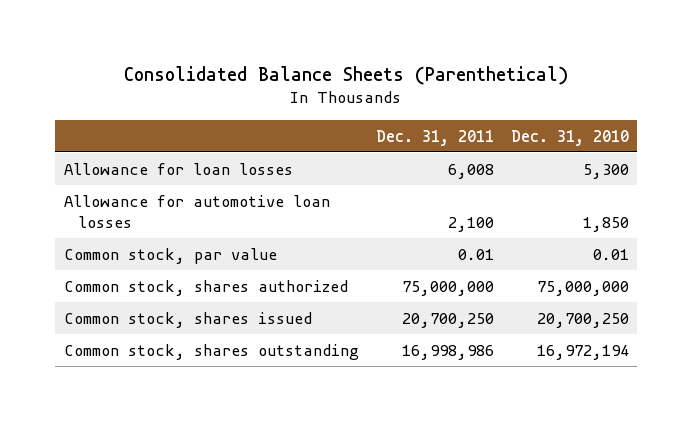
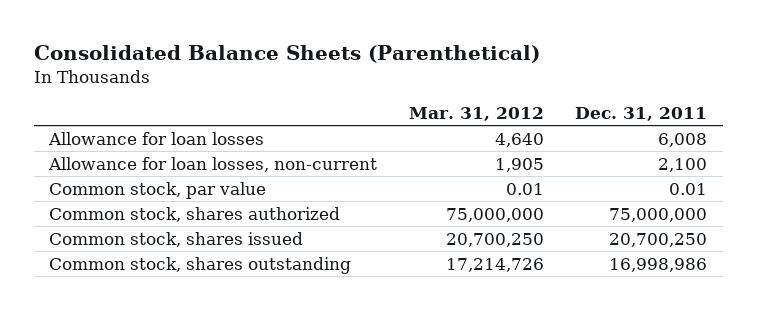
[510,129,629,146] Dec. 31, 2010 -> none
none -> [408,107,544,122] Mar. 31, 2012
[63,194,330,229] Allowance for automotive loan losses -> [48,156,378,172] Allowance for loan losses, non-current

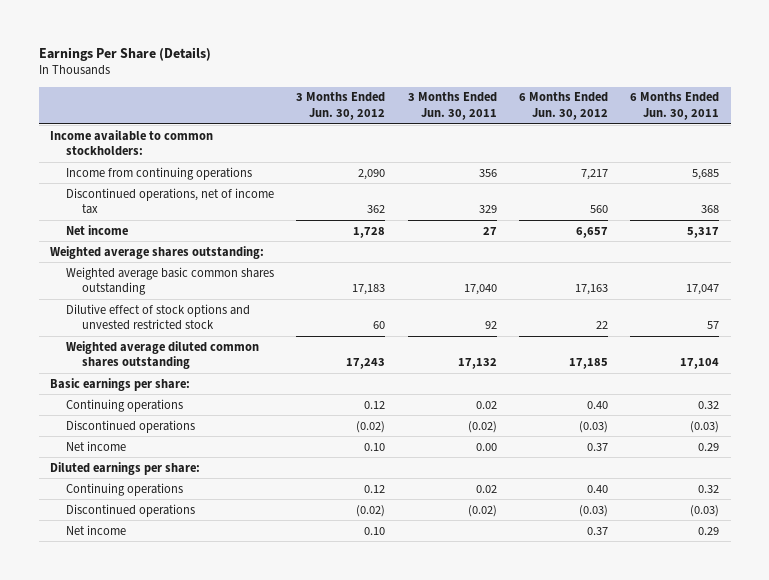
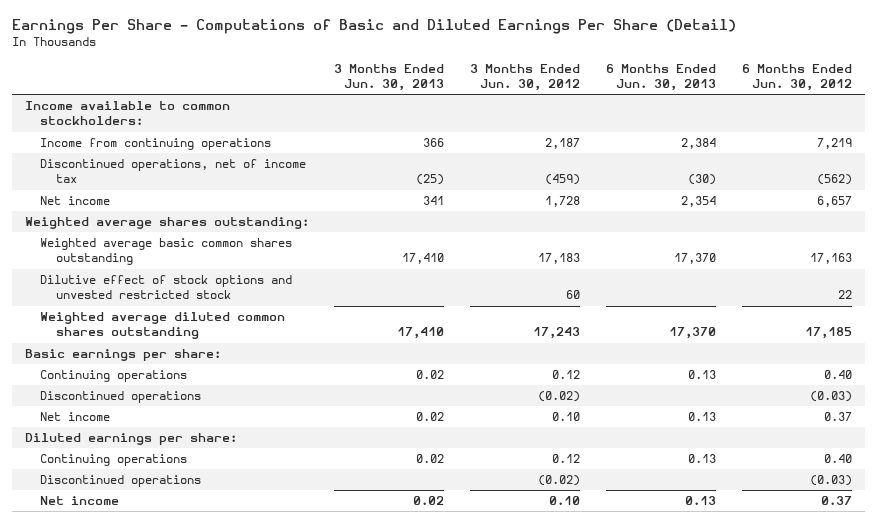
[38,46,211,61] Earnings Per Share (Details) -> [11,18,736,34] Earnings Per Share - Computations of Basic and Diluted Earnings Per Share (Detail)
[407,92,497,121] 3 Months Ended Jun. 30, 2011 -> none
[630,92,720,121] 6 Months Ended Jun. 30, 2011 -> none
none -> [334,63,445,92] 3 Months Ended Jun. 30, 2013
none -> [606,63,717,92] 6 Months Ended Jun. 30, 2013
[358,168,386,180] 2,090 -> [545,138,581,150] 2,187
[580,168,608,180] 7,217 -> [816,138,852,150] 7,219
[367,205,386,214] 362 -> [545,174,581,186] (459)
[589,205,608,214] 560 -> [816,174,852,186] (562)

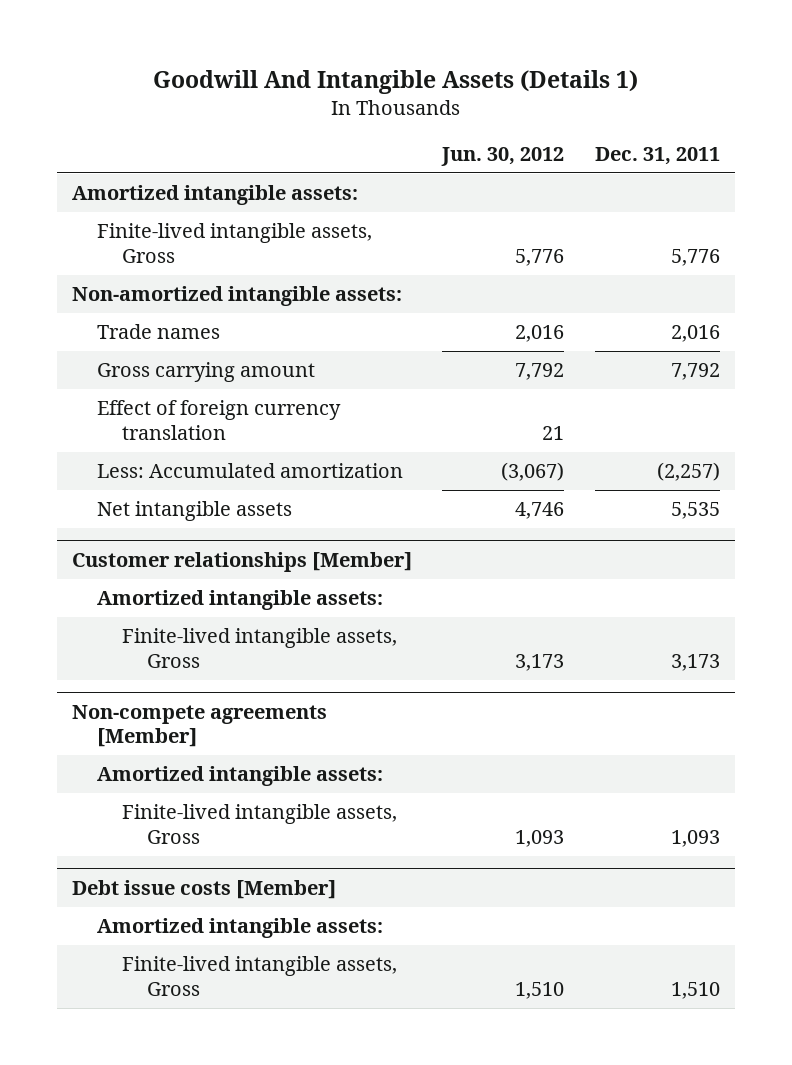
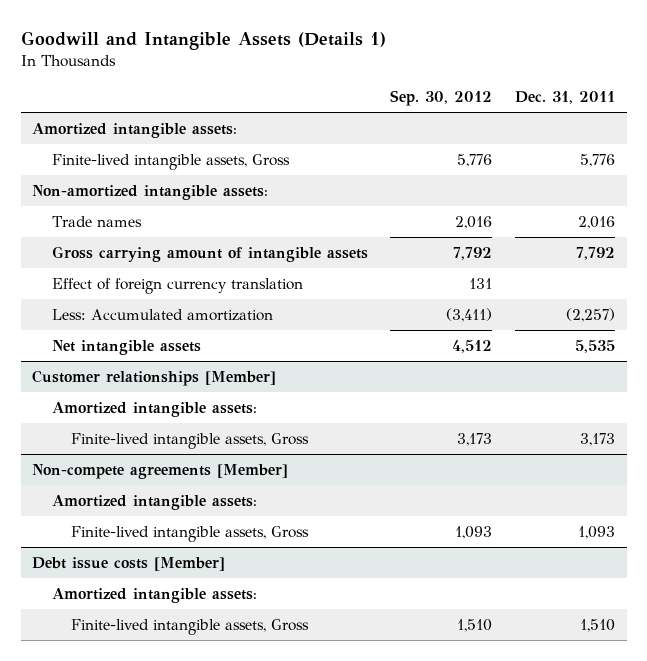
[152,69,638,94] Goodwill And Intangible Assets (Details 1) -> [20,30,386,50] Goodwill and Intangible Assets (Details 1)
[441,146,565,166] Jun. 30, 2012 -> none
none -> [390,90,493,107] Sep. 30, 2012
[97,362,316,383] Gross carrying amount -> [51,245,368,262] Gross carrying amount of intangible assets

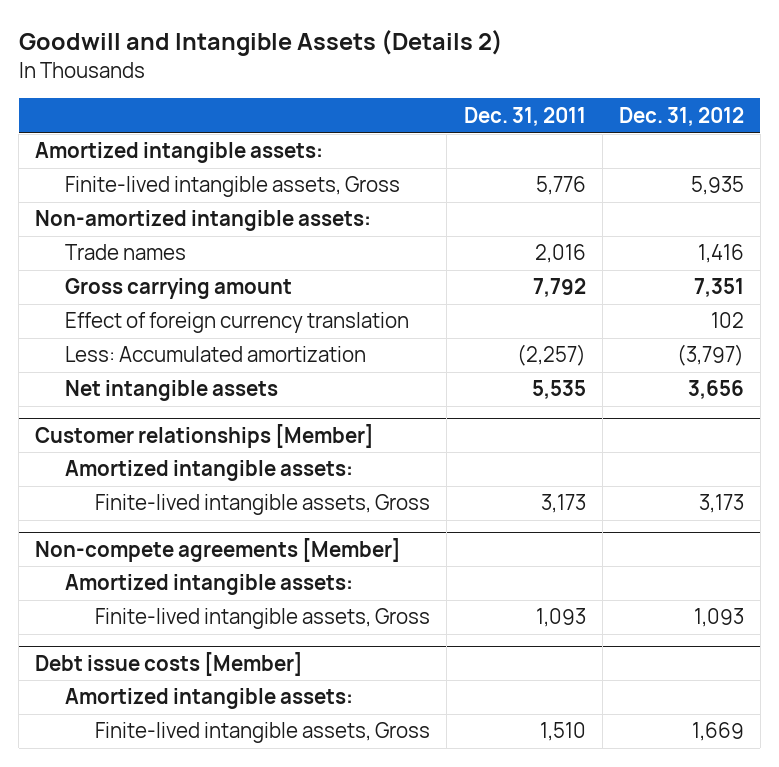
[20,30,386,50] Goodwill and Intangible Assets (Details 1) -> [18,30,503,57] Goodwill and Intangible Assets (Details 2)
[390,90,493,107] Sep. 30, 2012 -> none
none -> [618,106,744,126] Dec. 31, 2012
[51,245,368,262] Gross carrying amount of intangible assets -> [65,278,293,300] Gross carrying amount

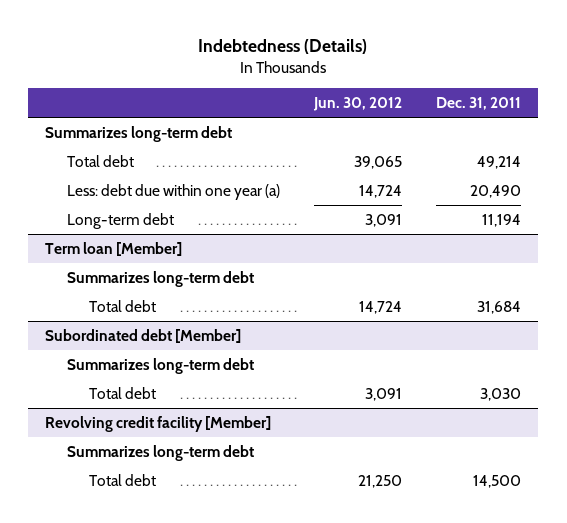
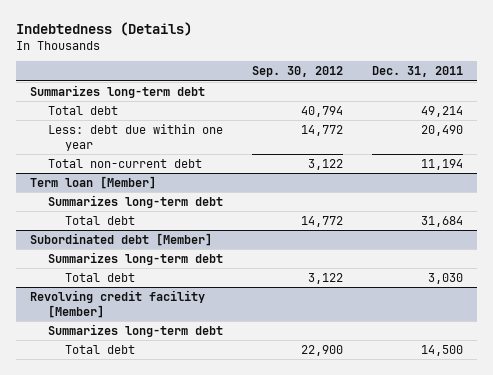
[313,97,403,112] Jun. 30, 2012 -> none
none -> [251,66,343,78] Sep. 30, 2012
[67,184,281,201] Less: debt due within one year (a) -> [47,123,223,151] Less: debt due within one year
[67,213,175,230] Long-term debt -> [47,158,202,168] Total non-current debt

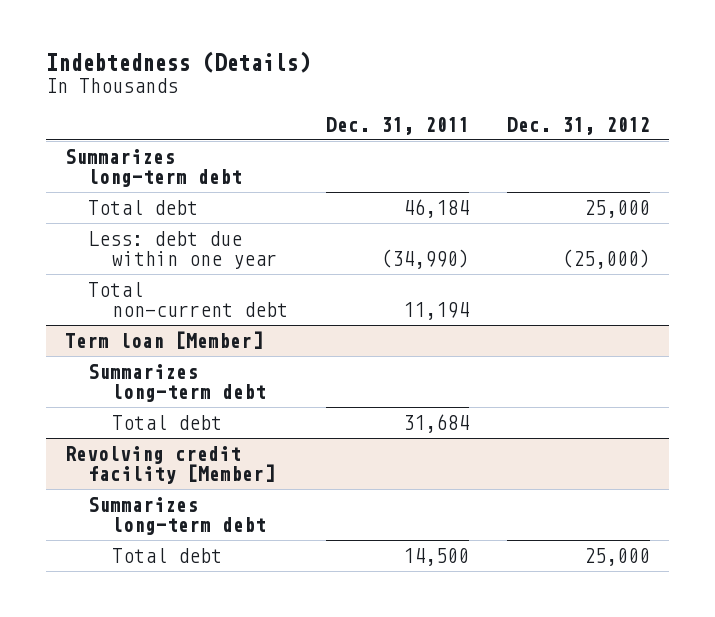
[251,66,343,78] Sep. 30, 2012 -> none
none -> [506,116,650,135] Dec. 31, 2012
[420,105,463,117] 49,214 -> [402,198,469,218] 46,184
[420,124,463,136] 20,490 -> [380,249,469,270] (34,990)
[30,232,213,246] Subordinated debt [Member] -> none
[47,251,223,265] Summarizes long-term debt -> none
[64,272,135,282] Total debt -> none

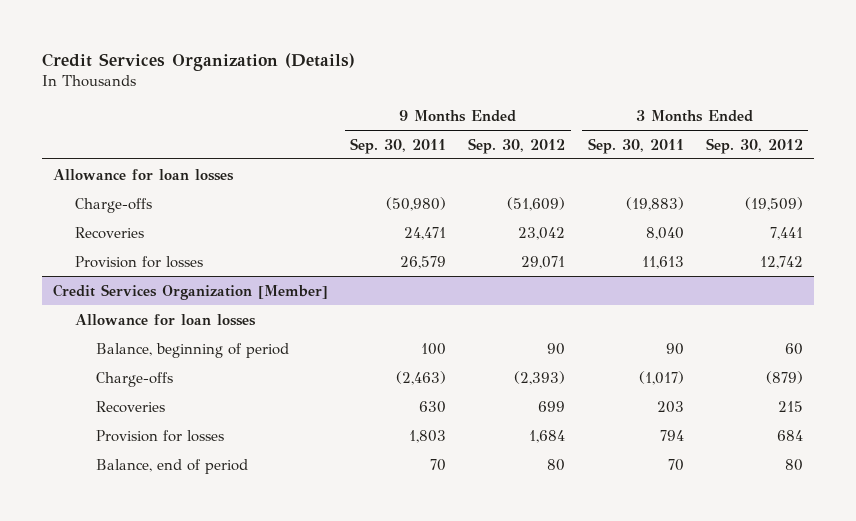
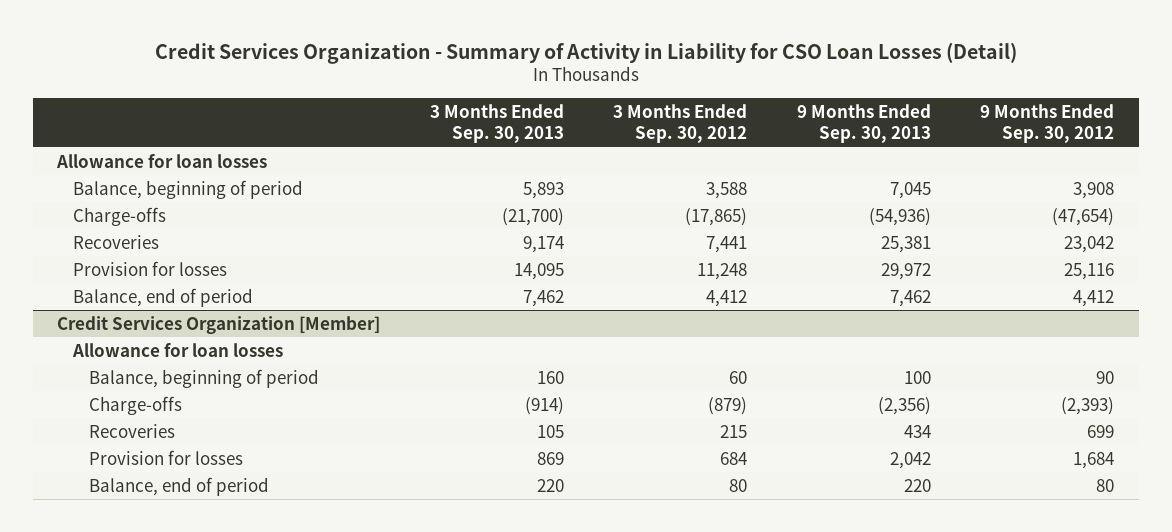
[42,52,356,71] Credit Services Organization (Details) -> [154,41,1017,64] Credit Services Organization - Summary of Activity in Liability for CSO Loan Losses (Detail)
[350,137,447,154] Sep. 30, 2011 -> none
[587,137,684,154] Sep. 30, 2011 -> none
none -> [429,103,564,144] 3 Months Ended Sep. 30, 2013
none -> [796,103,931,144] 9 Months Ended Sep. 30, 2013
none -> [73,179,304,199] Balance, beginning of period
[507,196,566,211] (51,609) -> [1052,207,1115,226] (47,654)
[744,196,803,211] (19,509) -> [685,207,748,226] (17,865)
[521,255,566,269] 29,071 -> [1064,262,1115,280] 25,116
[759,255,803,269] 12,742 -> [697,262,748,280] 11,248
none -> [73,287,254,307] Balance, end of period

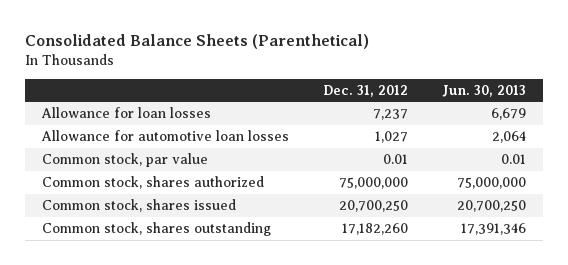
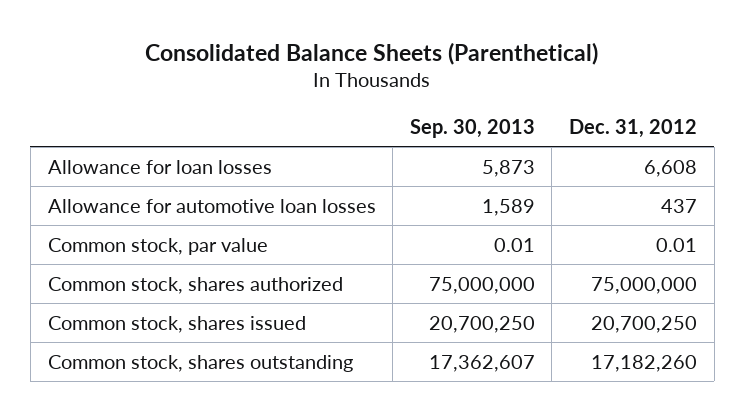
[441,84,526,97] Jun. 30, 2013 -> none
none -> [409,118,535,138] Sep. 30, 2013
[373,109,409,121] 7,237 -> [643,159,697,177] 6,608
[375,131,409,144] 1,027 -> [660,198,697,213] 437

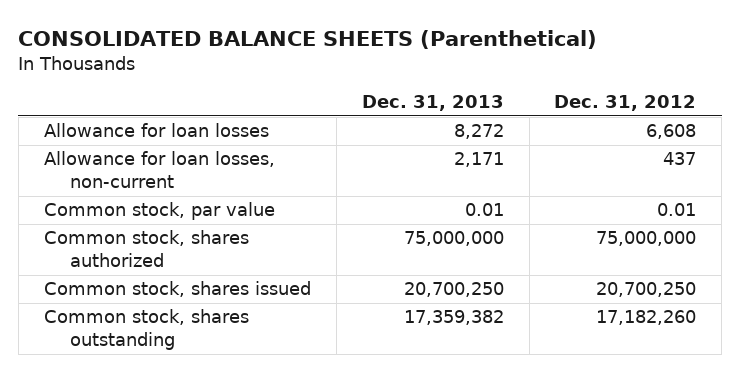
[145,41,599,65] Consolidated Balance Sheets (Parenthetical) -> [18,29,598,49] CONSOLIDATED BALANCE SHEETS (Parenthetical)
[409,118,535,138] Sep. 30, 2013 -> none
none -> [361,95,504,112] Dec. 31, 2013
[47,198,376,213] Allowance for automotive loan losses -> [43,151,275,189] Allowance for loan losses, non-current

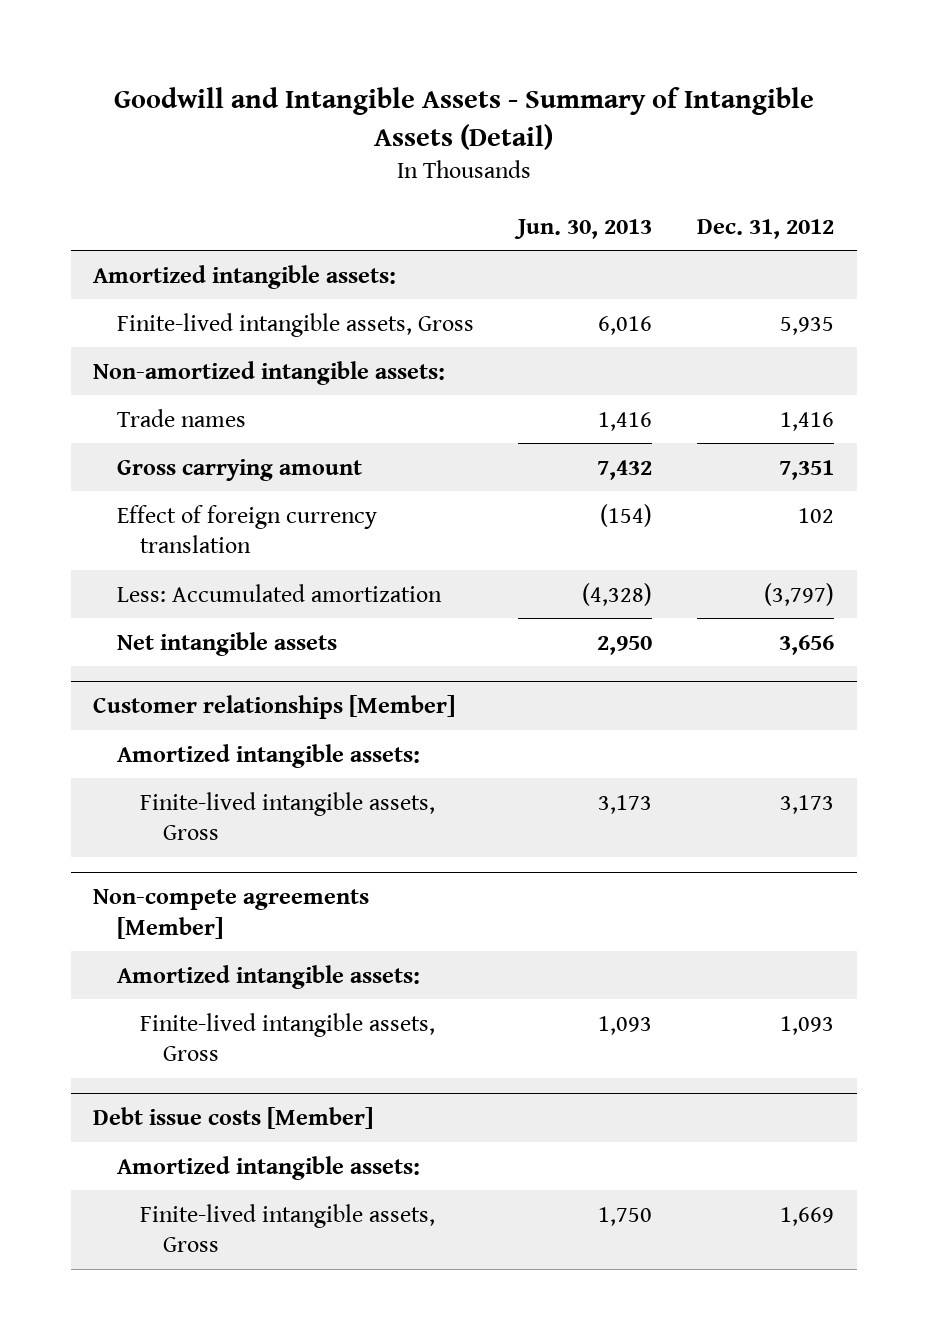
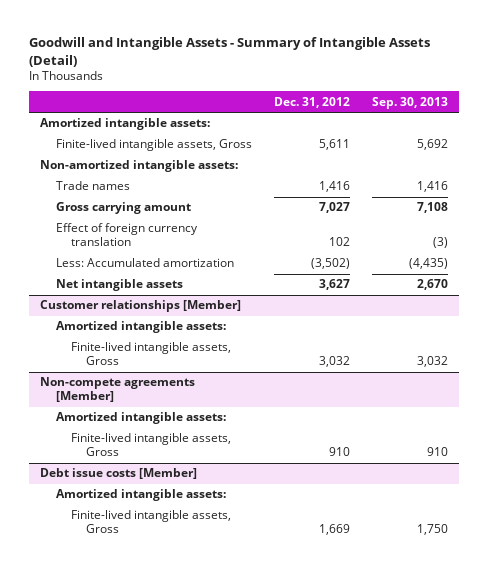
[514,218,653,239] Jun. 30, 2013 -> none
none -> [372,96,449,109] Sep. 30, 2013
[780,316,835,335] 5,935 -> [318,139,350,151] 5,611
[779,459,835,480] 7,351 -> [318,202,350,214] 7,027
[764,582,835,606] (3,797) -> [310,258,350,270] (3,502)
[779,634,835,655] 3,656 -> [318,279,350,291] 3,627
[780,794,835,814] 3,173 -> [318,356,350,368] 3,032
[780,1015,835,1035] 1,093 -> [328,447,350,457] 910

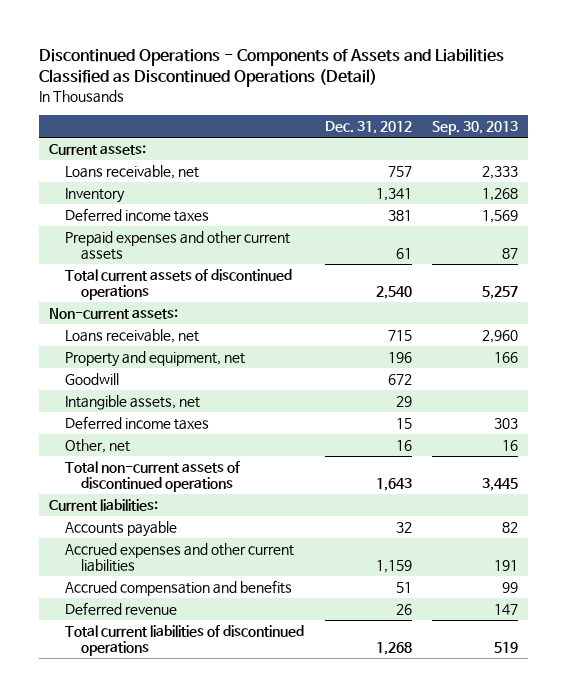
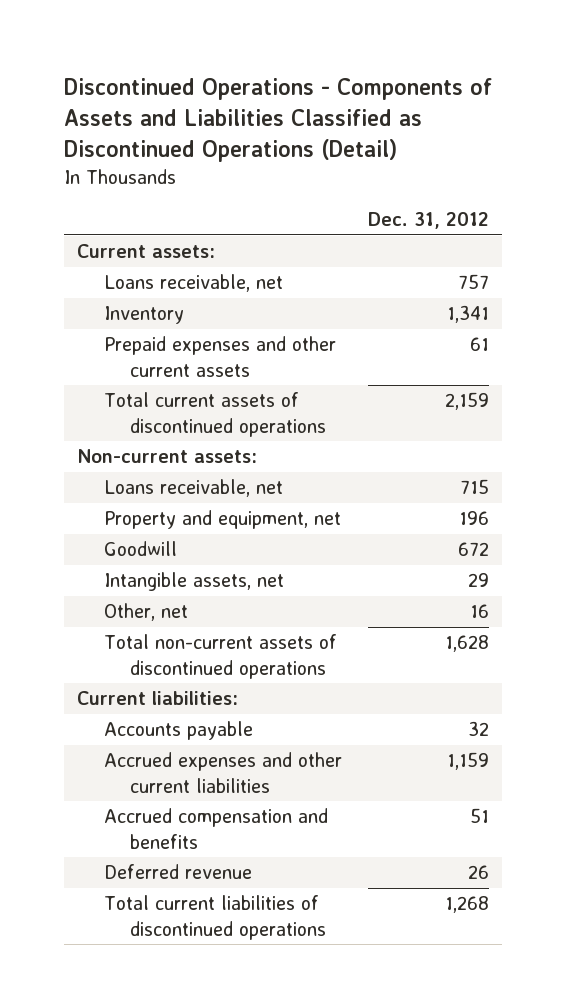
[432,121,519,136] Sep. 30, 2013 -> none
[65,208,210,223] Deferred income taxes -> none
[375,286,412,300] 2,540 -> [444,392,489,411] 2,159
[65,416,210,431] Deferred income taxes -> none
[375,478,412,492] 1,643 -> [444,635,489,653] 1,628

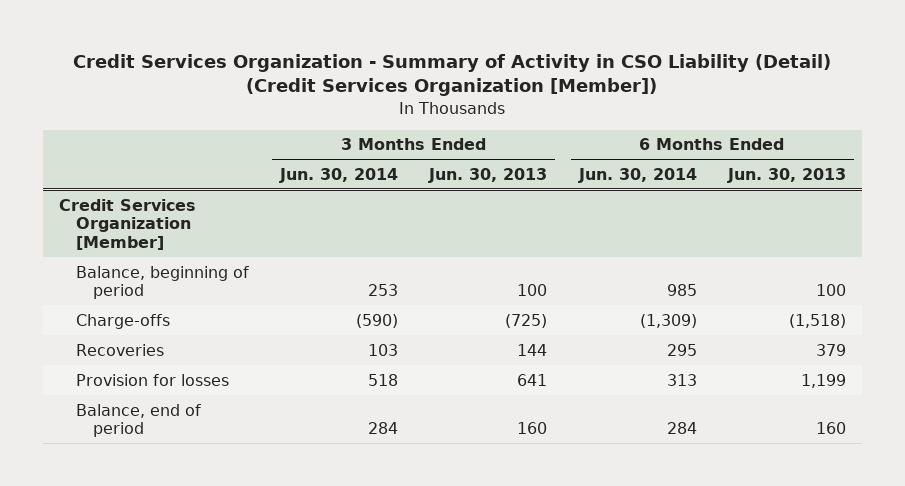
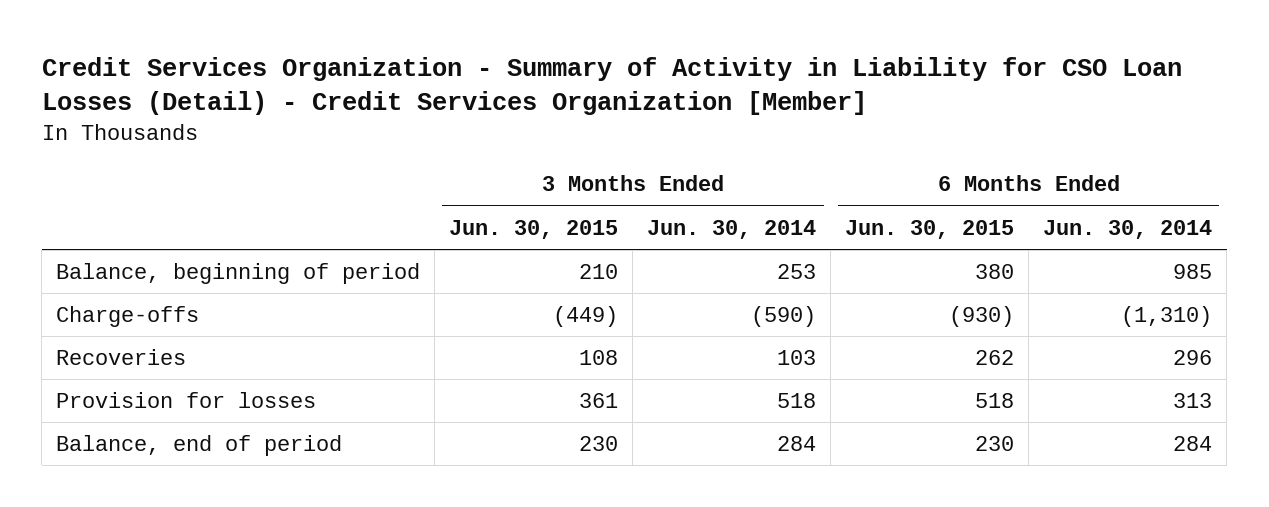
[73,53,832,97] Credit Services Organization - Summary of Activity in CSO Liability (Detail) (Credit Services Organization [Member]) -> [41,57,1182,116] Credit Services Organization - Summary of Activity in Liability for CSO Loan Losses (Detail) - Credit Services Organization [Member]
[428,167,548,183] Jun. 30, 2013 -> none
[726,167,846,183] Jun. 30, 2013 -> none
none -> [449,219,619,239] Jun. 30, 2015
none -> [845,219,1015,239] Jun. 30, 2015
[58,198,196,250] Credit Services Organization [Member] -> none
[639,313,697,328] (1,309) -> [1121,305,1213,327] (1,310)
[666,343,697,356] 295 -> [1173,349,1213,365] 296

